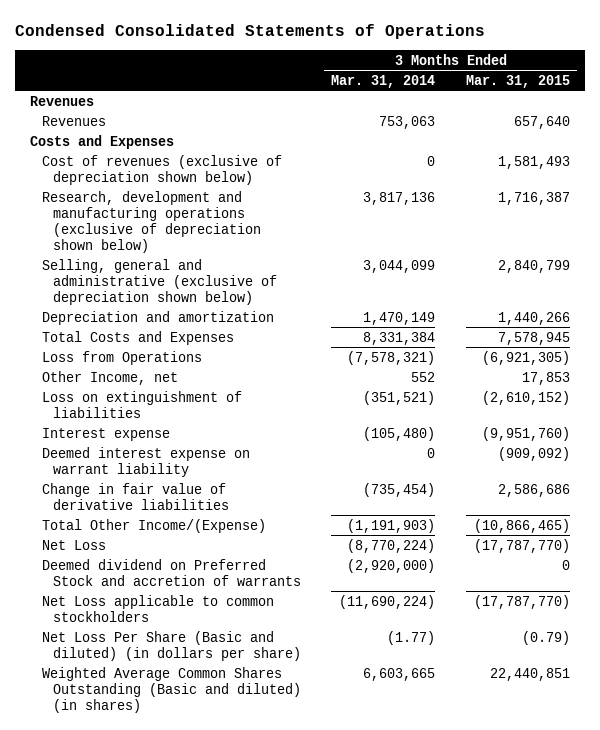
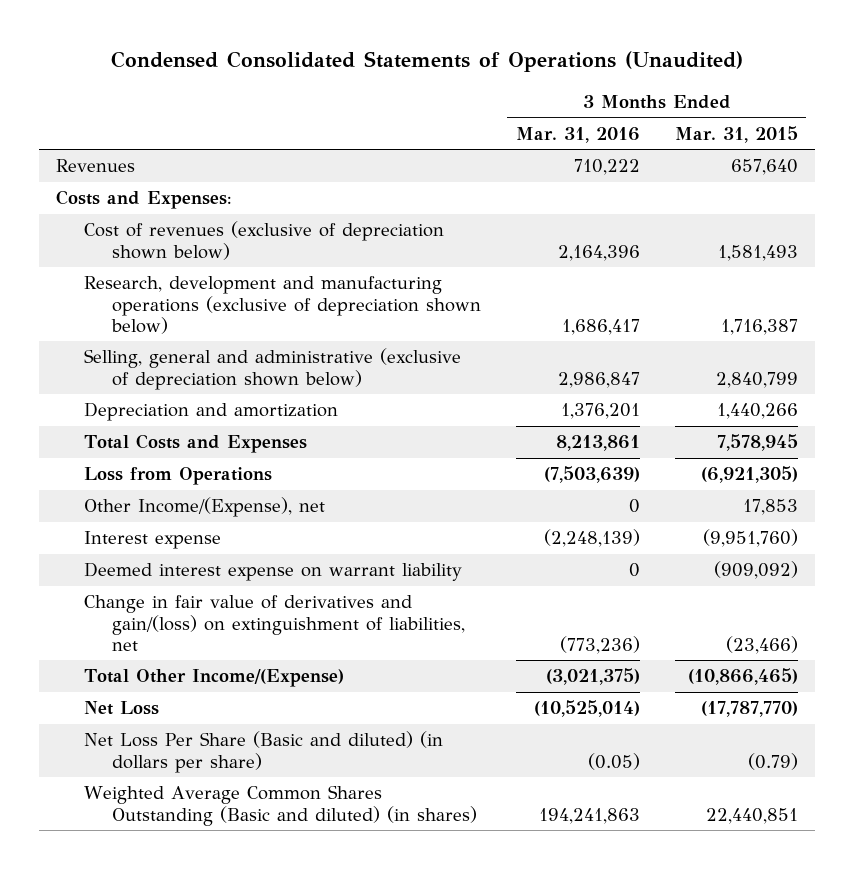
[15,24,486,40] Condensed Consolidated Statements of Operations -> [110,51,743,73] Condensed Consolidated Statements of Operations (Unaudited)
[331,74,436,88] Mar. 31, 2014 -> none
none -> [515,126,640,143] Mar. 31, 2016
[30,95,95,106] Revenues -> none
[30,134,175,149] Costs and Expenses -> [56,190,233,210] Costs and Expenses:
[41,390,242,418] Loss on extinguishment of liabilities -> none
[41,370,178,385] Other Income, net -> [84,497,326,518] Other Income/(Expense), net
[41,482,230,510] Change in fair value of derivative liabilities -> none
none -> [84,595,465,651] Change in fair value of derivatives and gain/(loss) on extinguishment of liabilities, net
[41,558,302,586] Deemed dividend on Preferred Stock and accretion of warrants -> none
[41,594,274,622] Net Loss applicable to common stockholders -> none

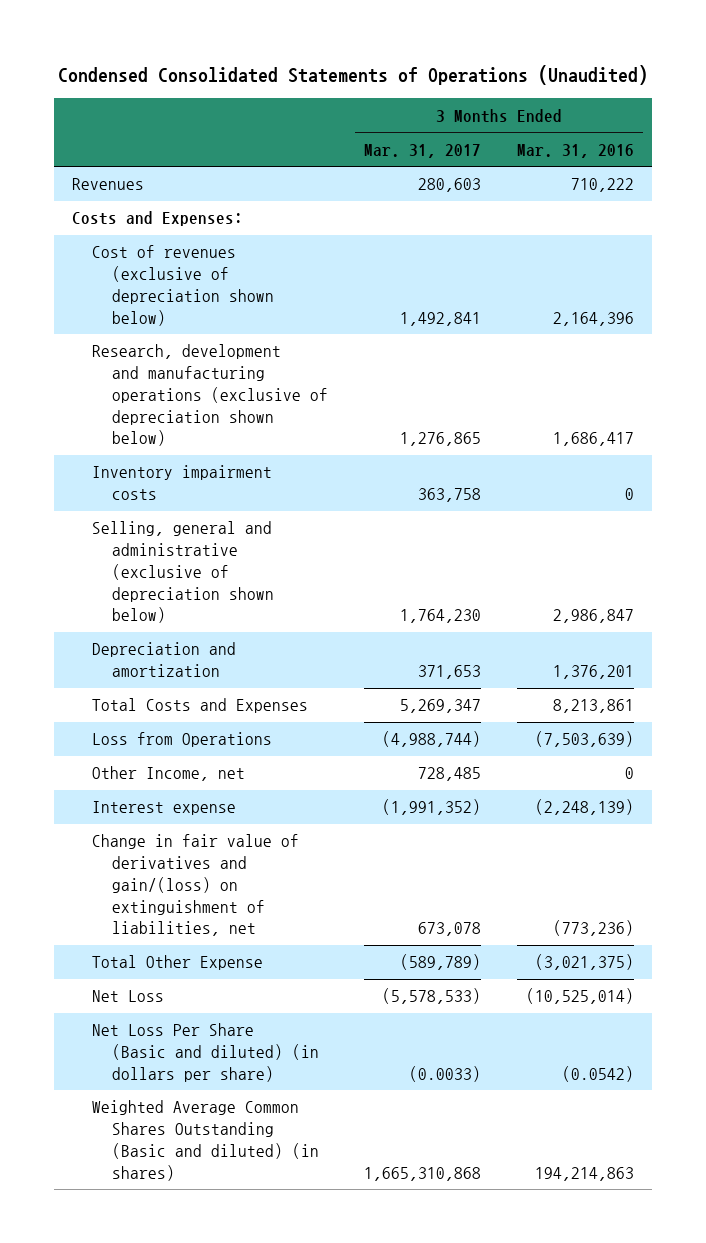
[674,125,798,143] Mar. 31, 2015 -> none
none -> [363,143,481,158] Mar. 31, 2017
none -> [92,465,273,501] Inventory impairment costs
[84,497,326,518] Other Income/(Expense), net -> [92,766,246,782] Other Income, net
[84,562,463,582] Deemed interest expense on warrant liability -> none
[84,669,345,688] Total Other Income/(Expense) -> [92,955,264,971] Total Other Expense
[587,752,640,770] (0.05) -> [561,1065,634,1082] (0.0542)
[538,807,640,824] 194,241,863 -> [534,1166,634,1181] 194,214,863

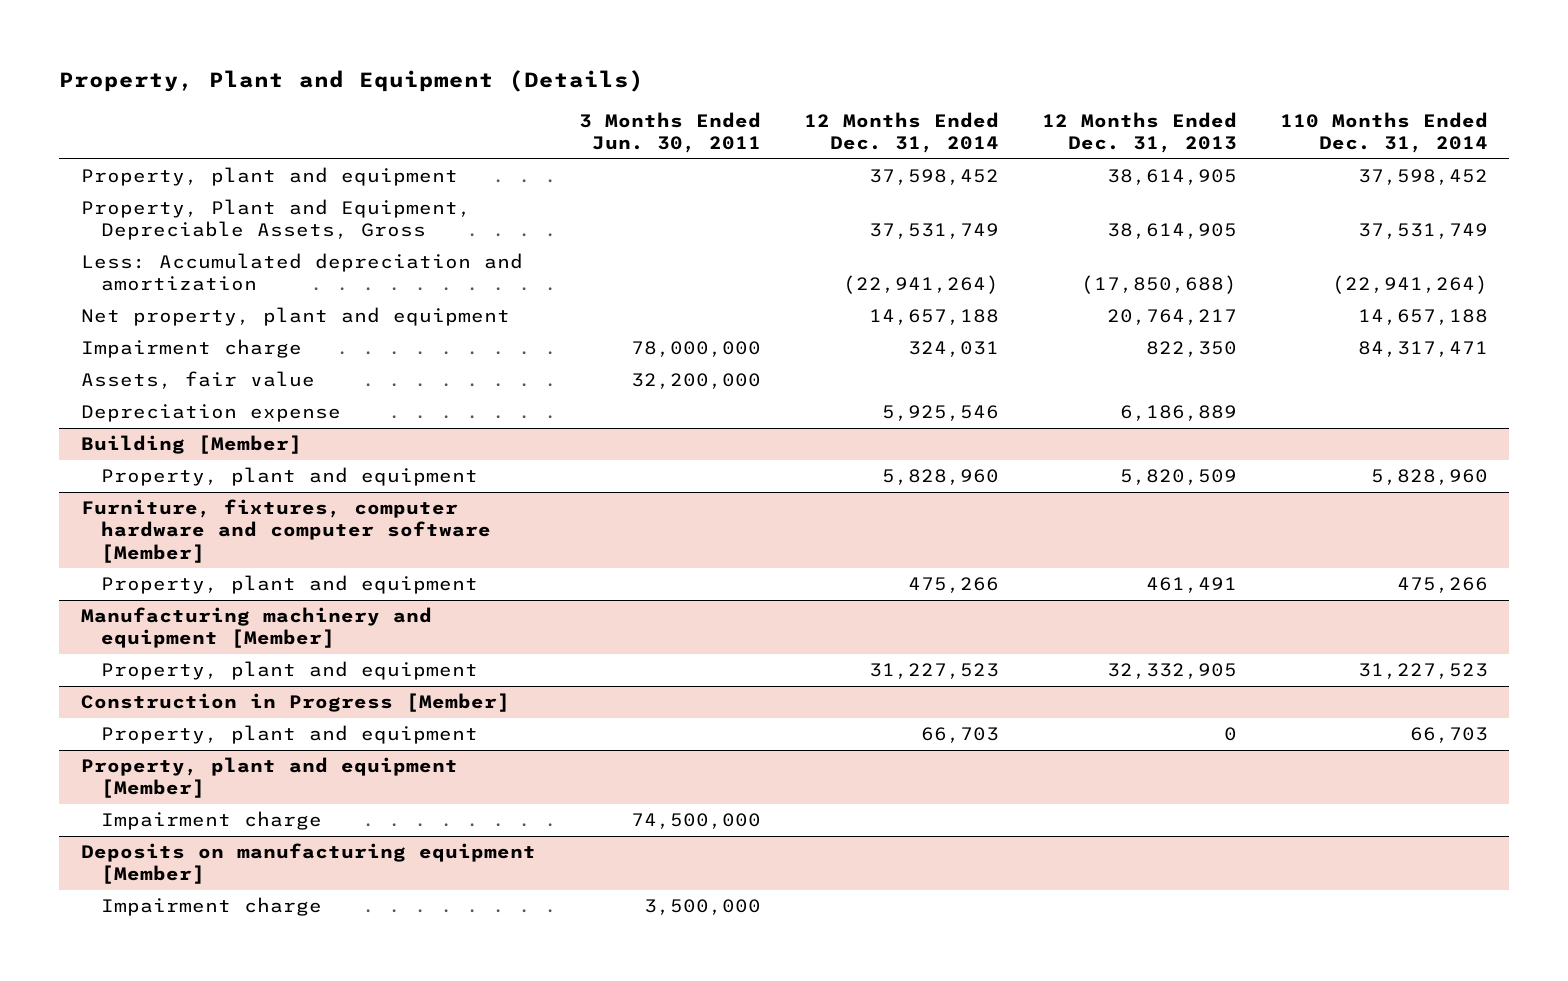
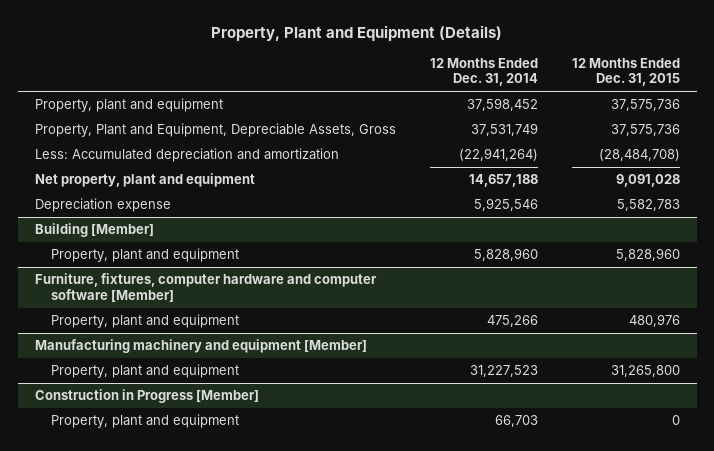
[578,112,761,154] 3 Months Ended Jun. 30, 2011 -> none
[1041,112,1237,154] 12 Months Ended Dec. 31, 2013 -> none
[1279,112,1488,154] 110 Months Ended Dec. 31, 2014 -> none
none -> [571,57,680,87] 12 Months Ended Dec. 31, 2015
[80,339,302,359] Impairment charge -> none
[80,371,315,390] Assets, fair value -> none
[80,757,458,799] Property, plant and equipment [Member] -> none
[101,811,323,831] Impairment charge -> none
[80,843,536,885] Deposits on manufacturing equipment [Member] -> none
[101,897,323,917] Impairment charge -> none

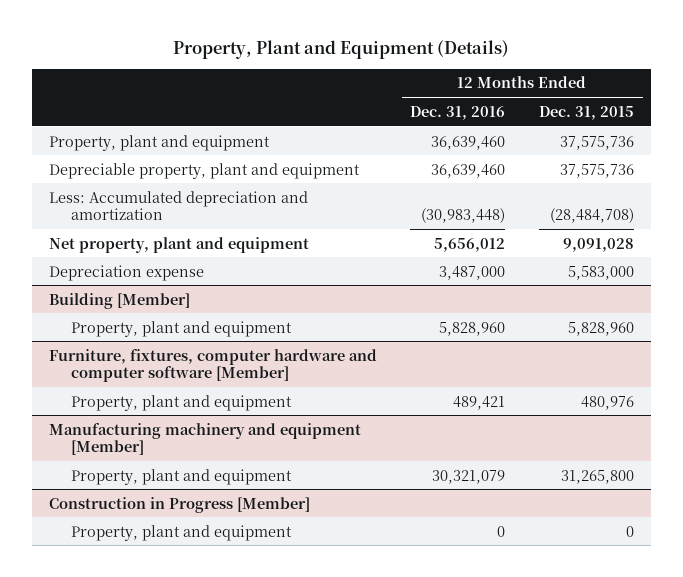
[429,57,538,87] 12 Months Ended Dec. 31, 2014 -> none
none -> [410,105,506,120] Dec. 31, 2016
[34,123,396,138] Property, Plant and Equipment, Depreciable Assets, Gross -> [48,162,360,179] Depreciable property, plant and equipment
[616,199,680,212] 5,582,783 -> [568,265,635,280] 5,583,000

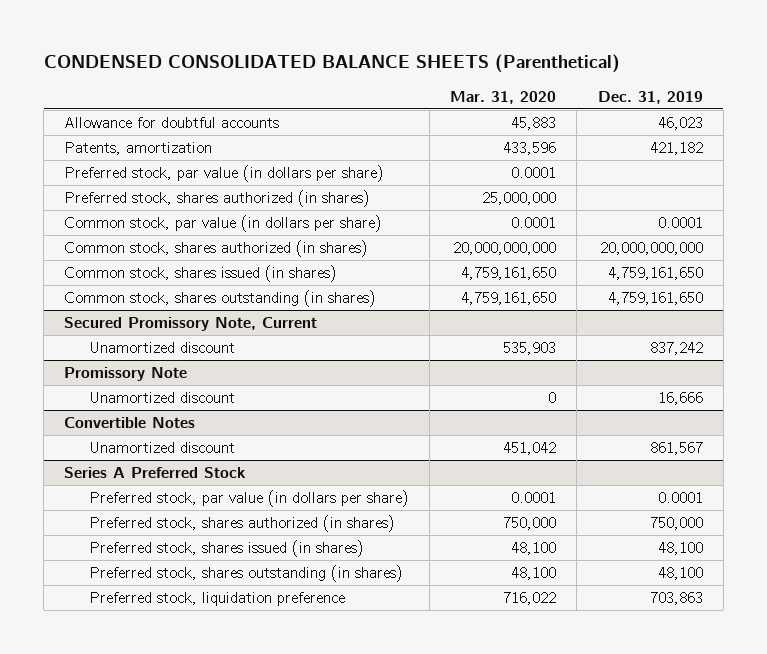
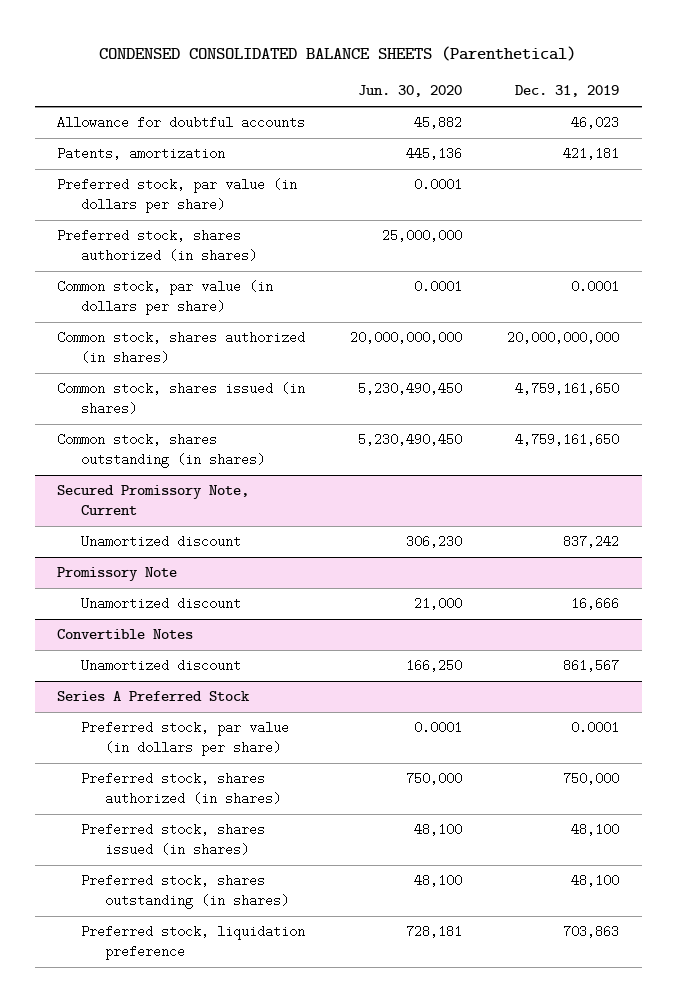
[450,90,557,104] Mar. 31, 2020 -> none
none -> [358,85,463,98] Jun. 30, 2020
[649,142,703,156] 421,182 -> [563,147,620,161] 421,181

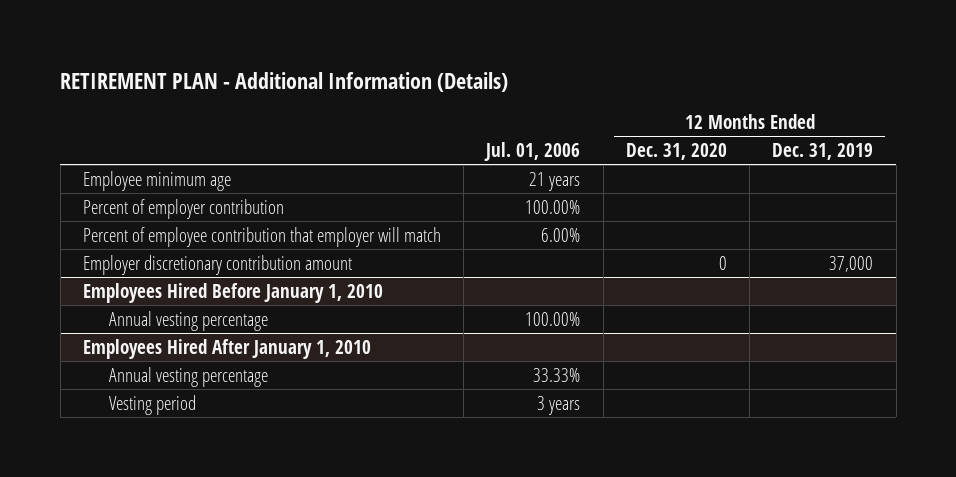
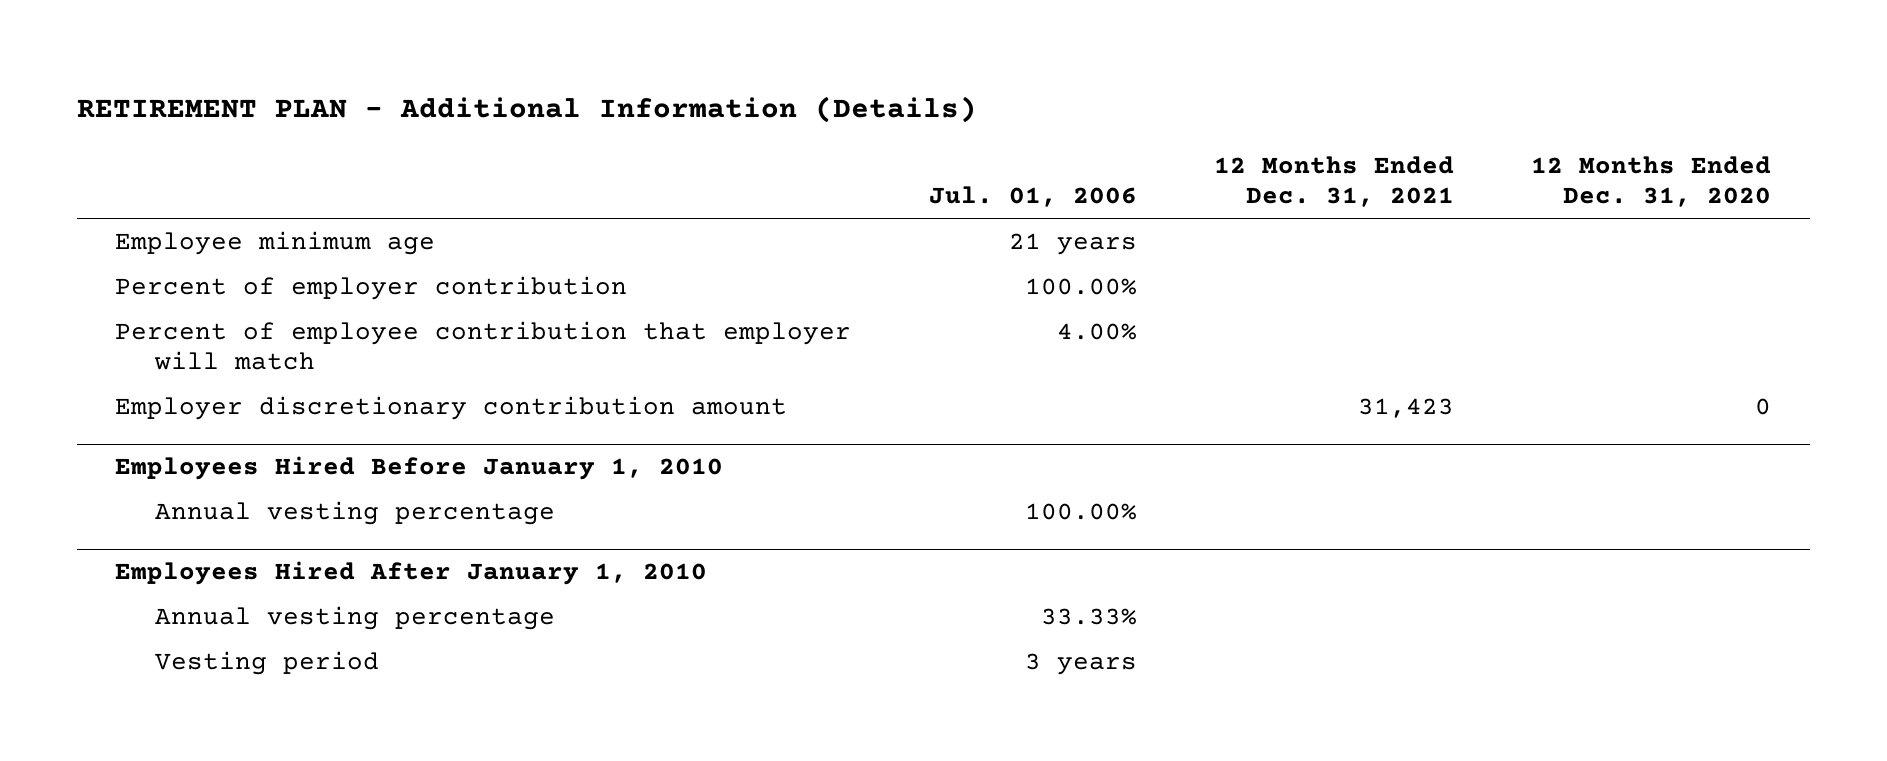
[772,142,874,160] Dec. 31, 2019 -> none
none -> [1213,155,1454,207] 12 Months Ended Dec. 31, 2021
[541,227,581,242] 6.00% -> [1056,323,1137,341] 4.00%

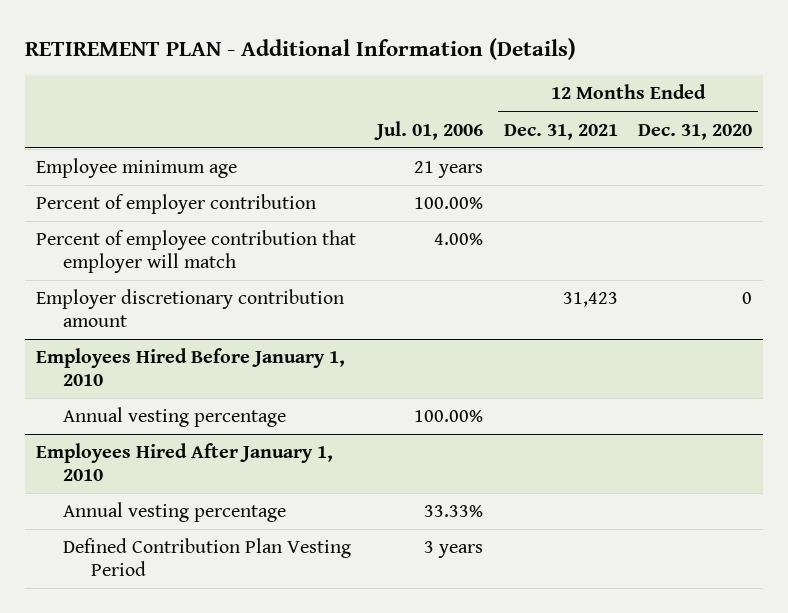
[154,651,379,676] Vesting period -> [63,538,352,576] Defined Contribution Plan Vesting Period

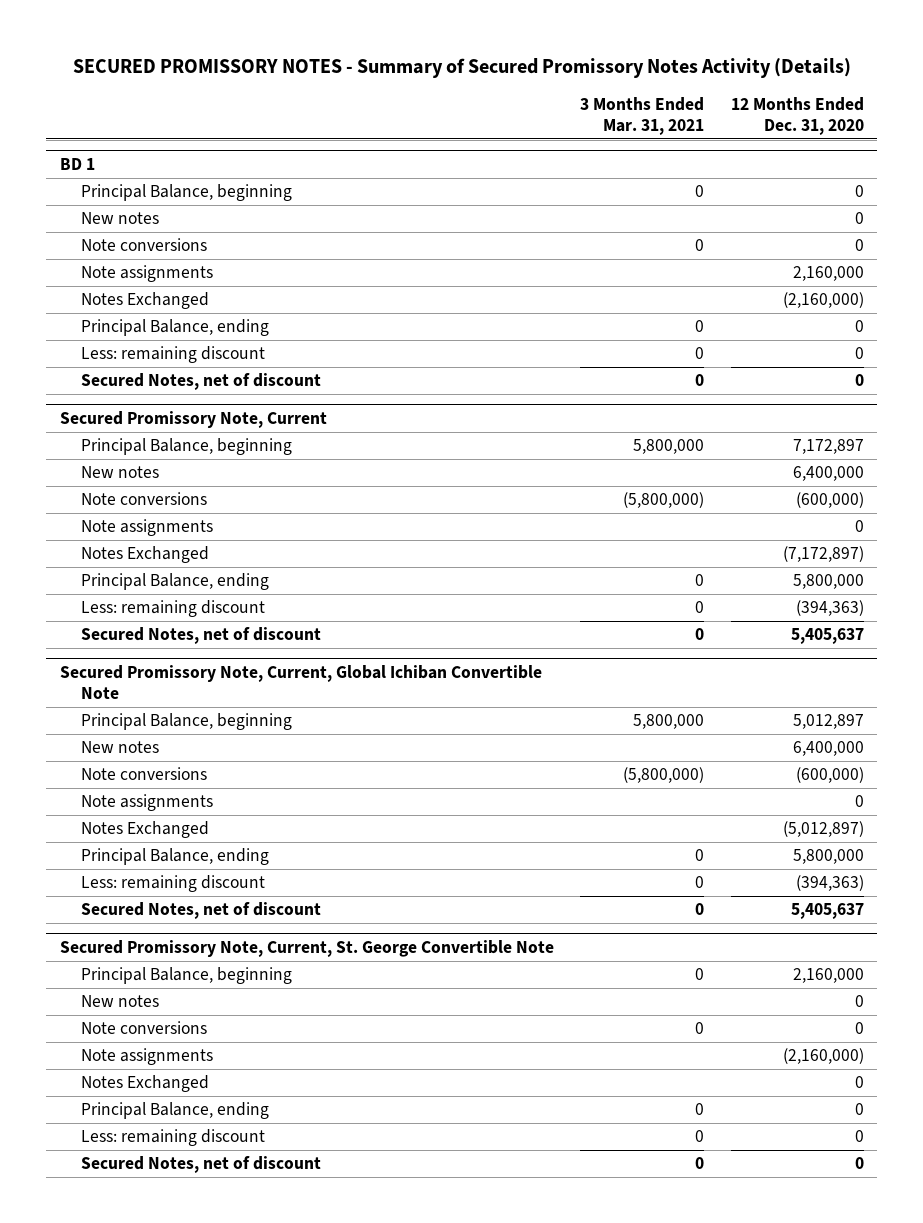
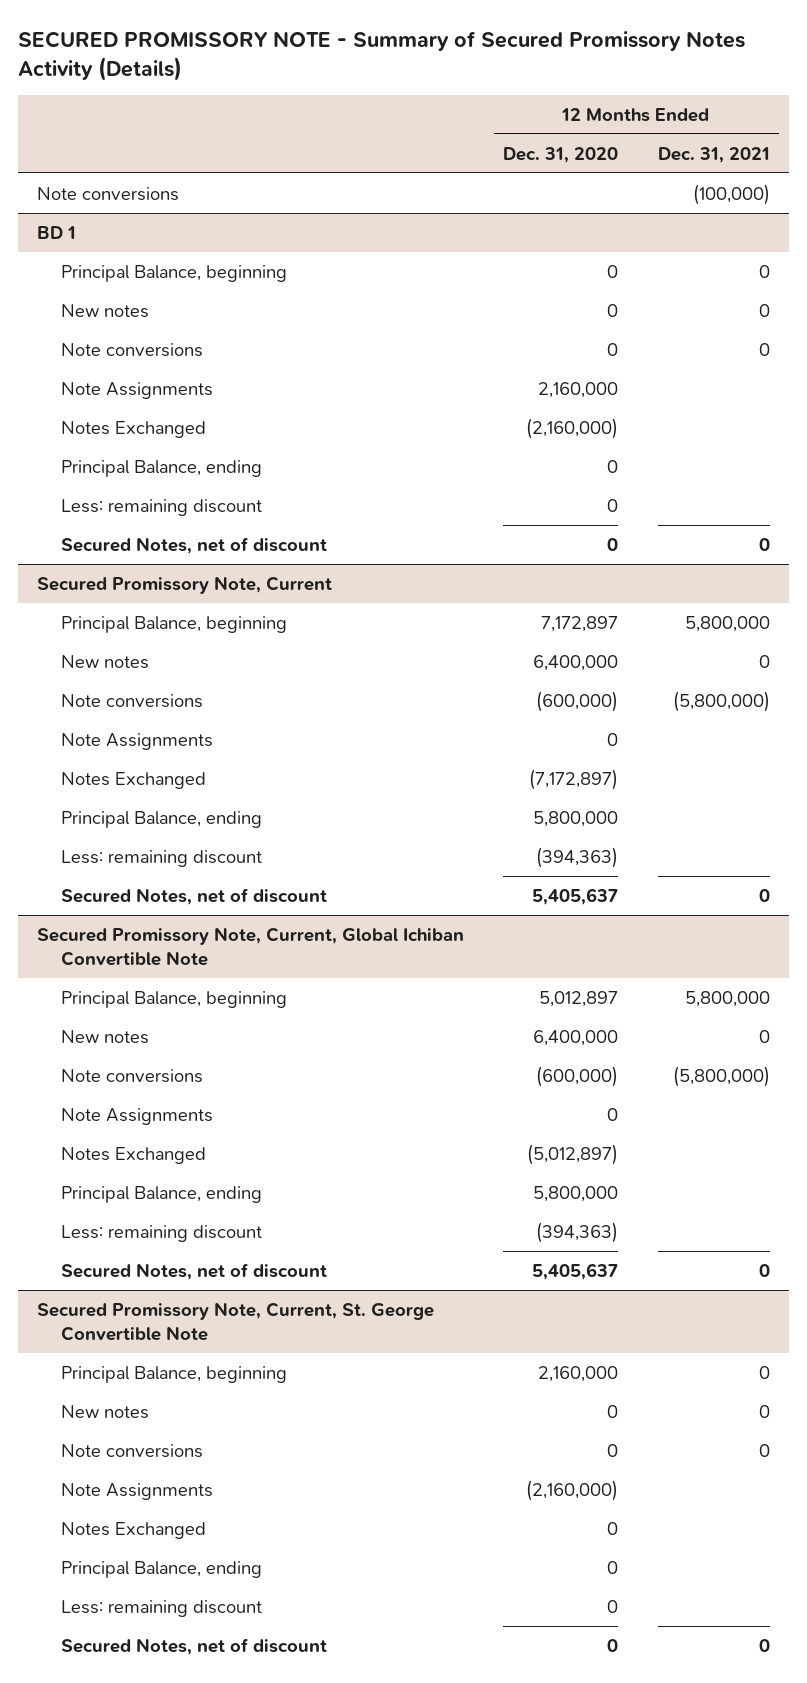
[72,58,851,79] SECURED PROMISSORY NOTES - Summary of Secured Promissory Notes Activity (Details) -> [17,30,745,81] SECURED PROMISSORY NOTE - Summary of Secured Promissory Notes Activity (Details)
[580,96,705,136] 3 Months Ended Mar. 31, 2021 -> none
none -> [657,146,770,163] Dec. 31, 2021
none -> [37,186,180,201] Note conversions
[81,265,214,283] Note assignments -> [60,381,213,399] Note Assignments
[81,519,214,537] Note assignments -> [60,732,213,750] Note Assignments
[81,794,214,812] Note assignments -> [60,1107,213,1125] Note Assignments
[81,1048,214,1066] Note assignments -> [60,1482,213,1500] Note Assignments

